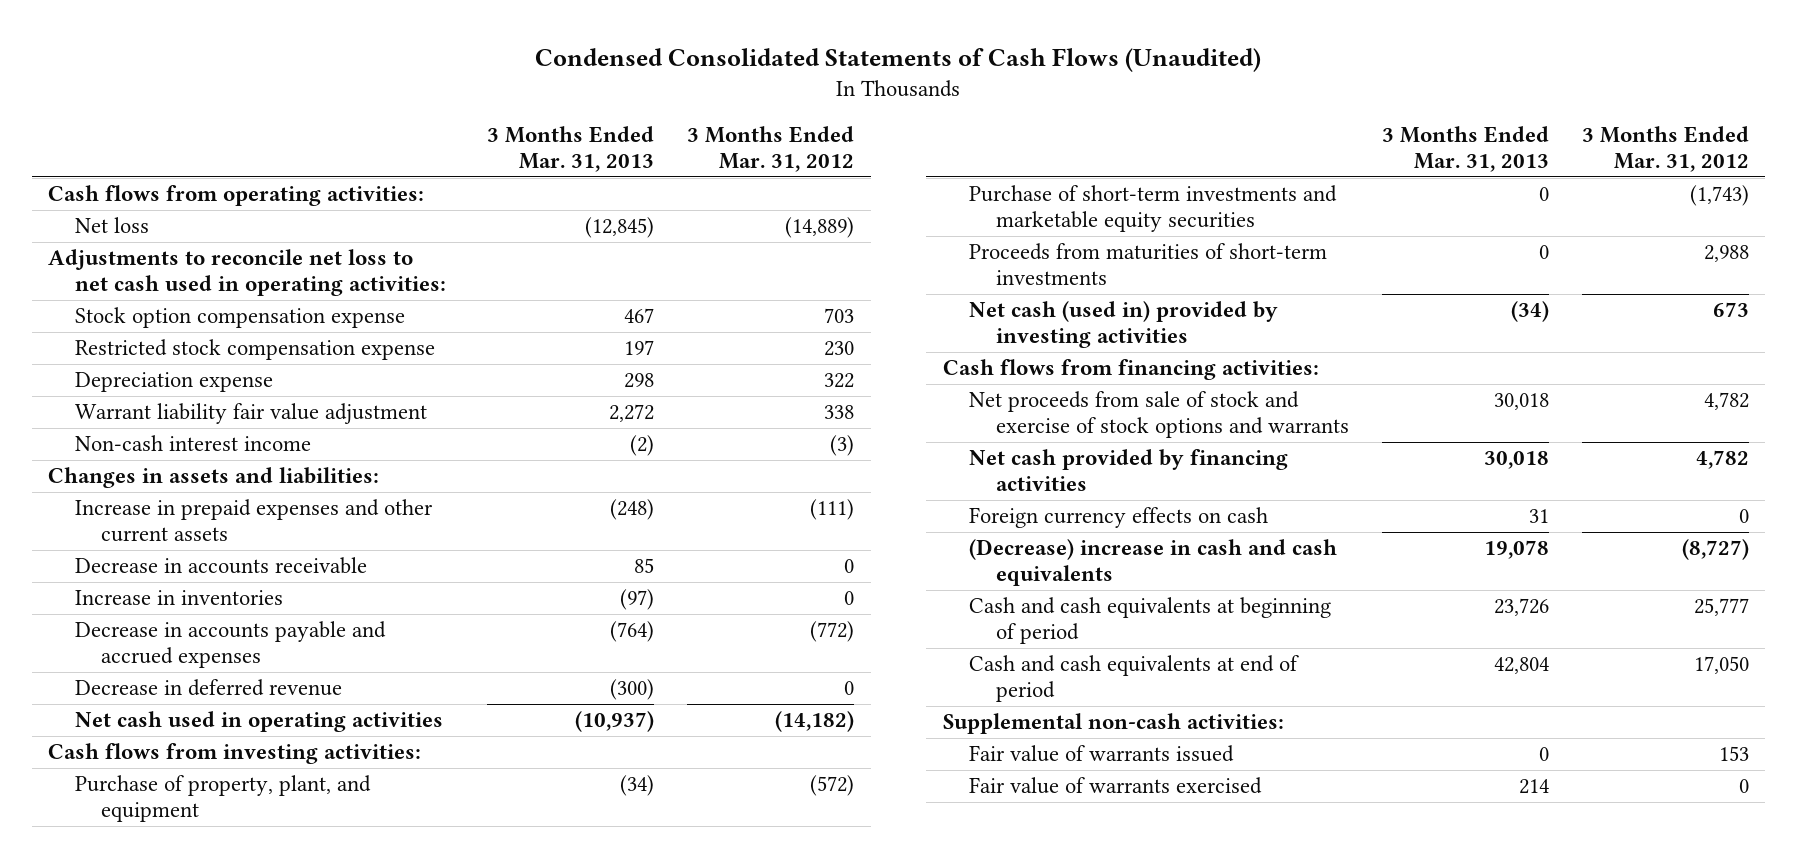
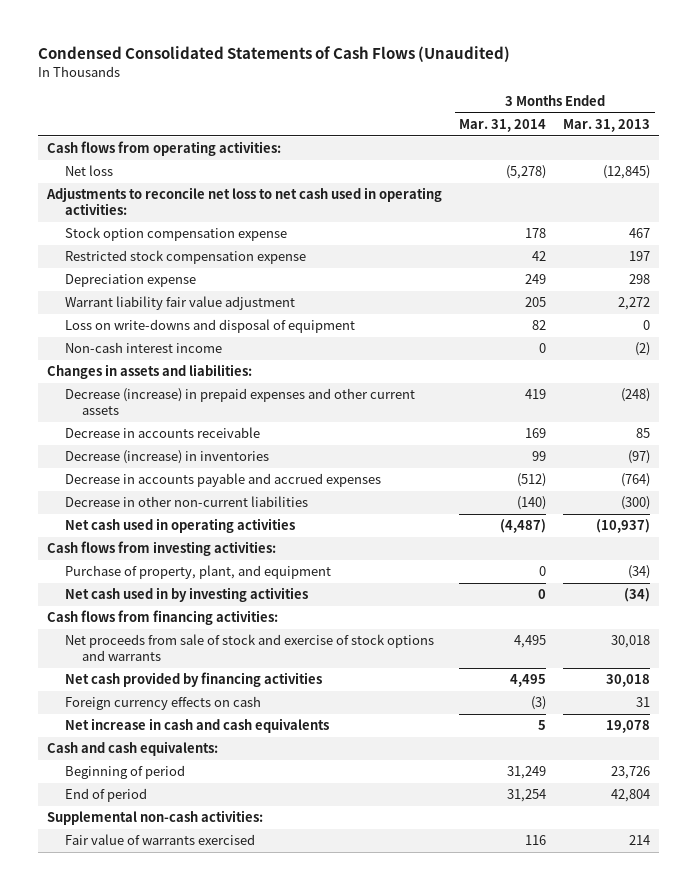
[687,125,855,172] 3 Months Ended Mar. 31, 2012 -> none
none -> [459,119,547,133] Mar. 31, 2014
none -> [64,319,355,334] Loss on write-downs and disposal of equipment
[74,499,433,543] Increase in prepaid expenses and other current assets -> [64,388,415,416] Decrease (increase) in prepaid expenses and other current assets
[74,590,283,606] Increase in inventories -> [64,450,269,465] Decrease (increase) in inventories
[74,679,342,697] Decrease in deferred revenue -> none
none -> [64,496,308,508] Decrease in other non-current liabilities
[969,185,1338,233] Purchase of short-term investments and marketable equity securities -> none
[969,243,1328,286] Proceeds from maturities of short-term investments -> none
[969,301,1279,349] Net cash (used in) provided by investing activities -> [64,587,308,603] Net cash used in by investing activities
[969,539,1338,587] (Decrease) increase in cash and cash equivalents -> [64,718,329,734] Net increase in cash and cash equivalents
none -> [46,741,218,757] Cash and cash equivalents:
[969,597,1332,645] Cash and cash equivalents at beginning of period -> [64,765,185,780] Beginning of period
[969,655,1300,703] Cash and cash equivalents at end of period -> [64,788,147,803] End of period
[969,745,1235,763] Fair value of warrants issued -> none

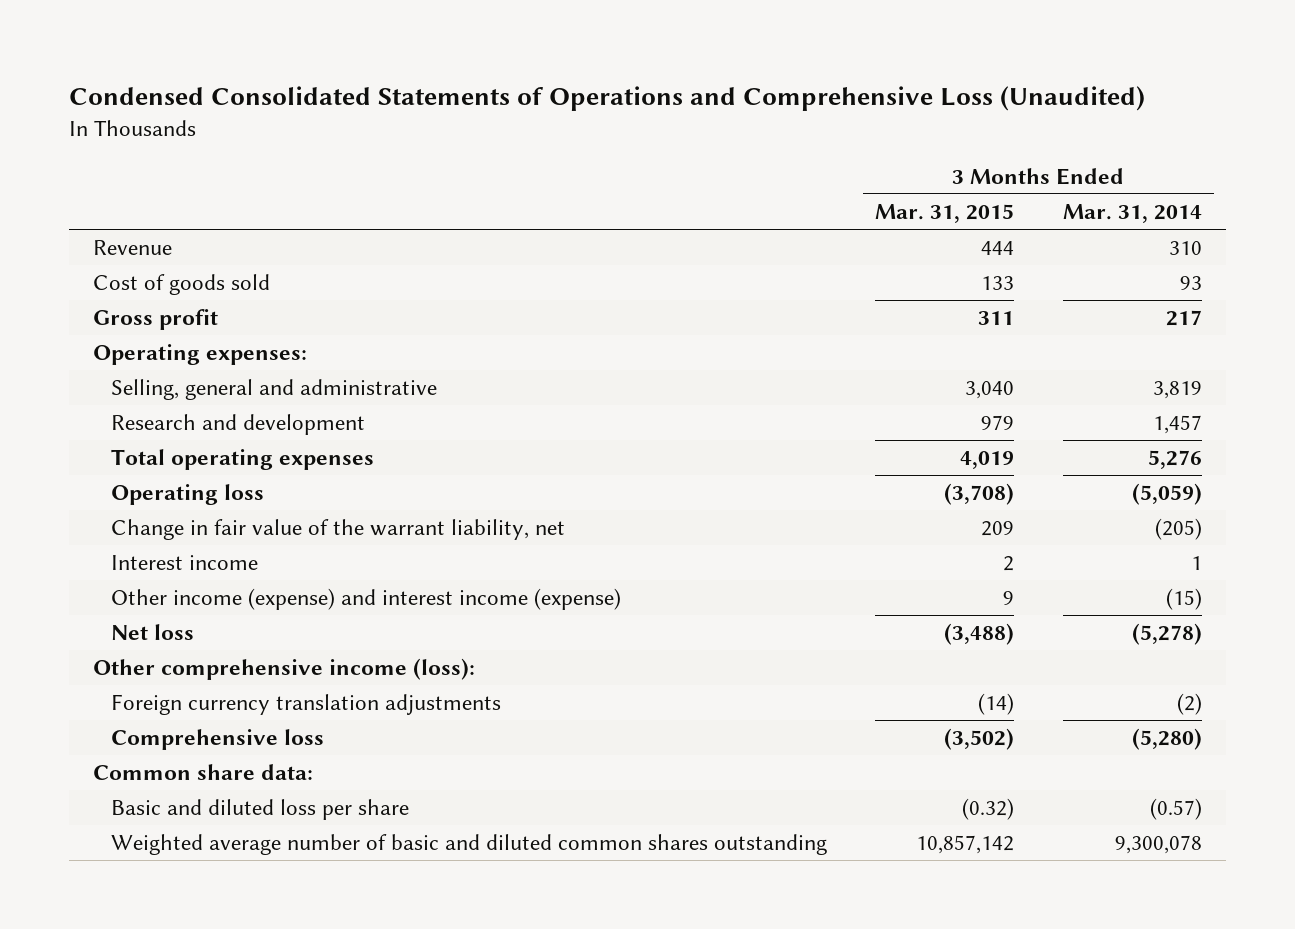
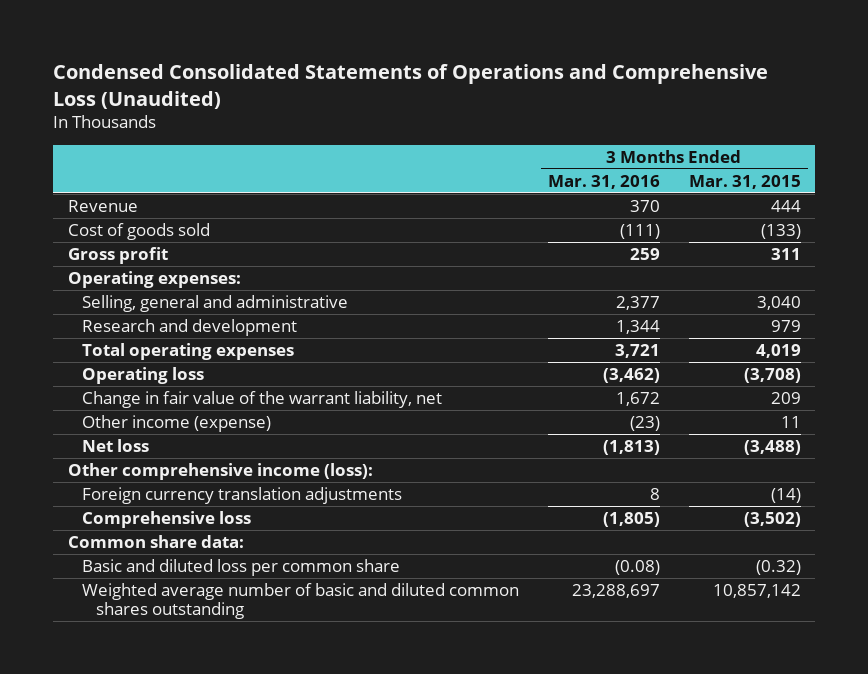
[1062,204,1202,224] Mar. 31, 2014 -> none
none -> [547,174,660,189] Mar. 31, 2016
[981,276,1015,291] 133 -> [760,223,801,239] (133)
[110,555,258,571] Interest income -> none
[110,588,621,611] Other income (expense) and interest income (expense) -> [81,414,271,432] Other income (expense)
[1003,591,1015,606] 9 -> [780,415,801,428] 11
[110,799,409,821] Basic and diluted loss per share -> [81,558,400,576] Basic and diluted loss per common share

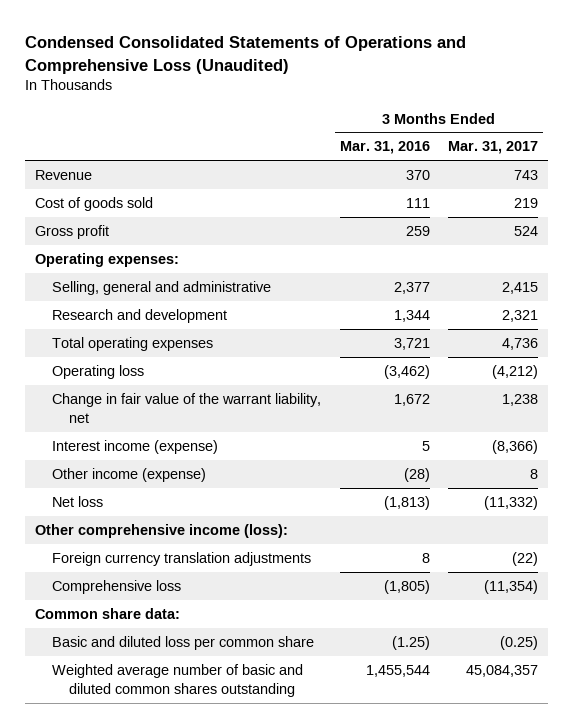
[688,174,801,189] Mar. 31, 2015 -> none
none -> [448,141,539,155] Mar. 31, 2017
[619,223,660,239] (111) -> [405,197,430,208] 111
none -> [51,439,218,454] Interest income (expense)
[629,415,660,431] (23) -> [403,467,430,482] (28)
[614,559,660,575] (0.08) -> [391,635,430,650] (1.25)
[571,583,660,598] 23,288,697 -> [365,664,430,677] 1,455,544

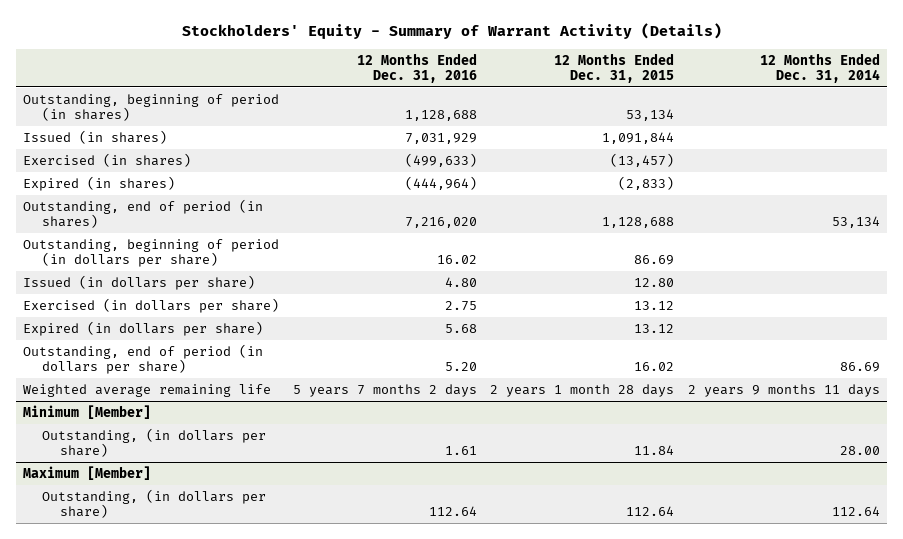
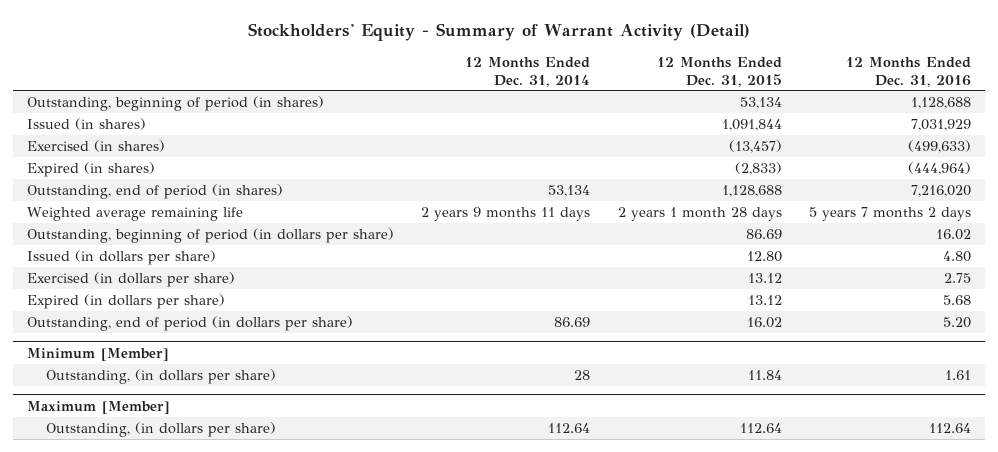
[181,22,722,39] Stockholders' Equity - Summary of Warrant Activity (Details) -> [248,23,751,42] Stockholders' Equity - Summary of Warrant Activity (Detail)
[23,383,272,397] Weighted average remaining life -> [27,206,244,221] Weighted average remaining life
[840,446,881,456] 28.00 -> [574,369,591,380] 28

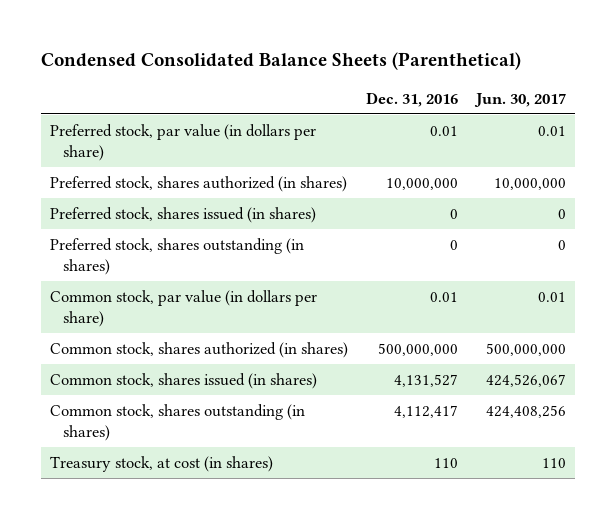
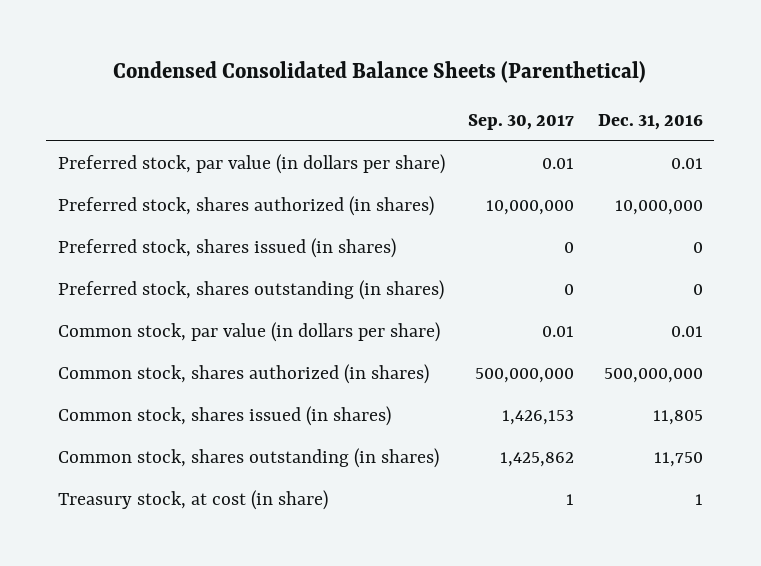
[473,92,566,107] Jun. 30, 2017 -> none
none -> [468,113,575,130] Sep. 30, 2017
[393,373,458,387] 4,131,527 -> [652,409,703,425] 11,805
[393,404,458,418] 4,112,417 -> [653,451,703,467] 11,750
[49,455,273,472] Treasury stock, at cost (in shares) -> [57,489,328,510] Treasury stock, at cost (in share)
[433,457,458,468] 110 -> [694,493,703,505] 1

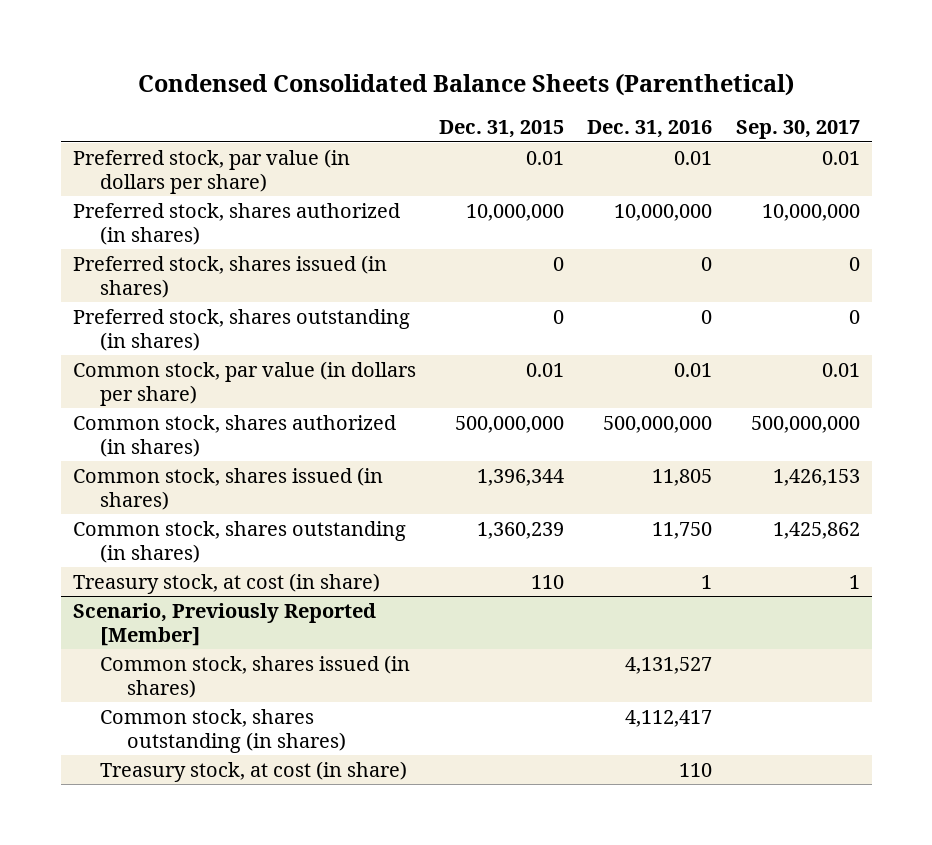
none -> [439,120,565,139] Dec. 31, 2015
none -> [72,602,376,646] Scenario, Previously Reported [Member]
none -> [99,654,410,698] Common stock, shares issued (in shares)
none -> [99,708,347,753] Common stock, shares outstanding (in shares)
none -> [99,760,407,782] Treasury stock, at cost (in share)

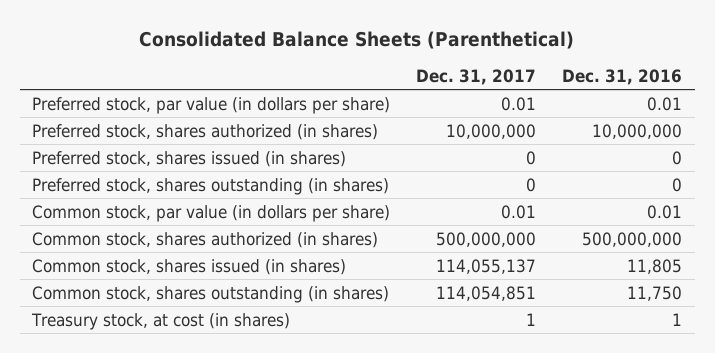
[138,73,795,97] Condensed Consolidated Balance Sheets (Parenthetical) -> [139,30,575,49] Consolidated Balance Sheets (Parenthetical)
[439,120,565,139] Dec. 31, 2015 -> none
[735,120,860,140] Sep. 30, 2017 -> none
none -> [416,68,537,85] Dec. 31, 2017
[72,602,376,646] Scenario, Previously Reported [Member] -> none
[99,654,410,698] Common stock, shares issued (in shares) -> none
[99,708,347,753] Common stock, shares outstanding (in shares) -> none
[99,760,407,782] Treasury stock, at cost (in share) -> none
[72,572,380,594] Treasury stock, at cost (in share) -> [31,312,291,330] Treasury stock, at cost (in shares)

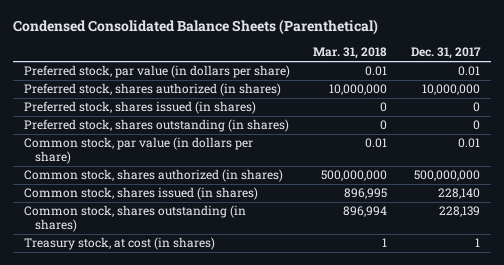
[139,30,575,49] Consolidated Balance Sheets (Parenthetical) -> [12,19,378,36] Condensed Consolidated Balance Sheets (Parenthetical)
[562,68,683,85] Dec. 31, 2016 -> none
none -> [313,47,388,60] Mar. 31, 2018
[436,258,537,274] 114,055,137 -> [437,188,480,200] 228,140
[436,285,537,301] 114,054,851 -> [438,206,480,218] 228,139

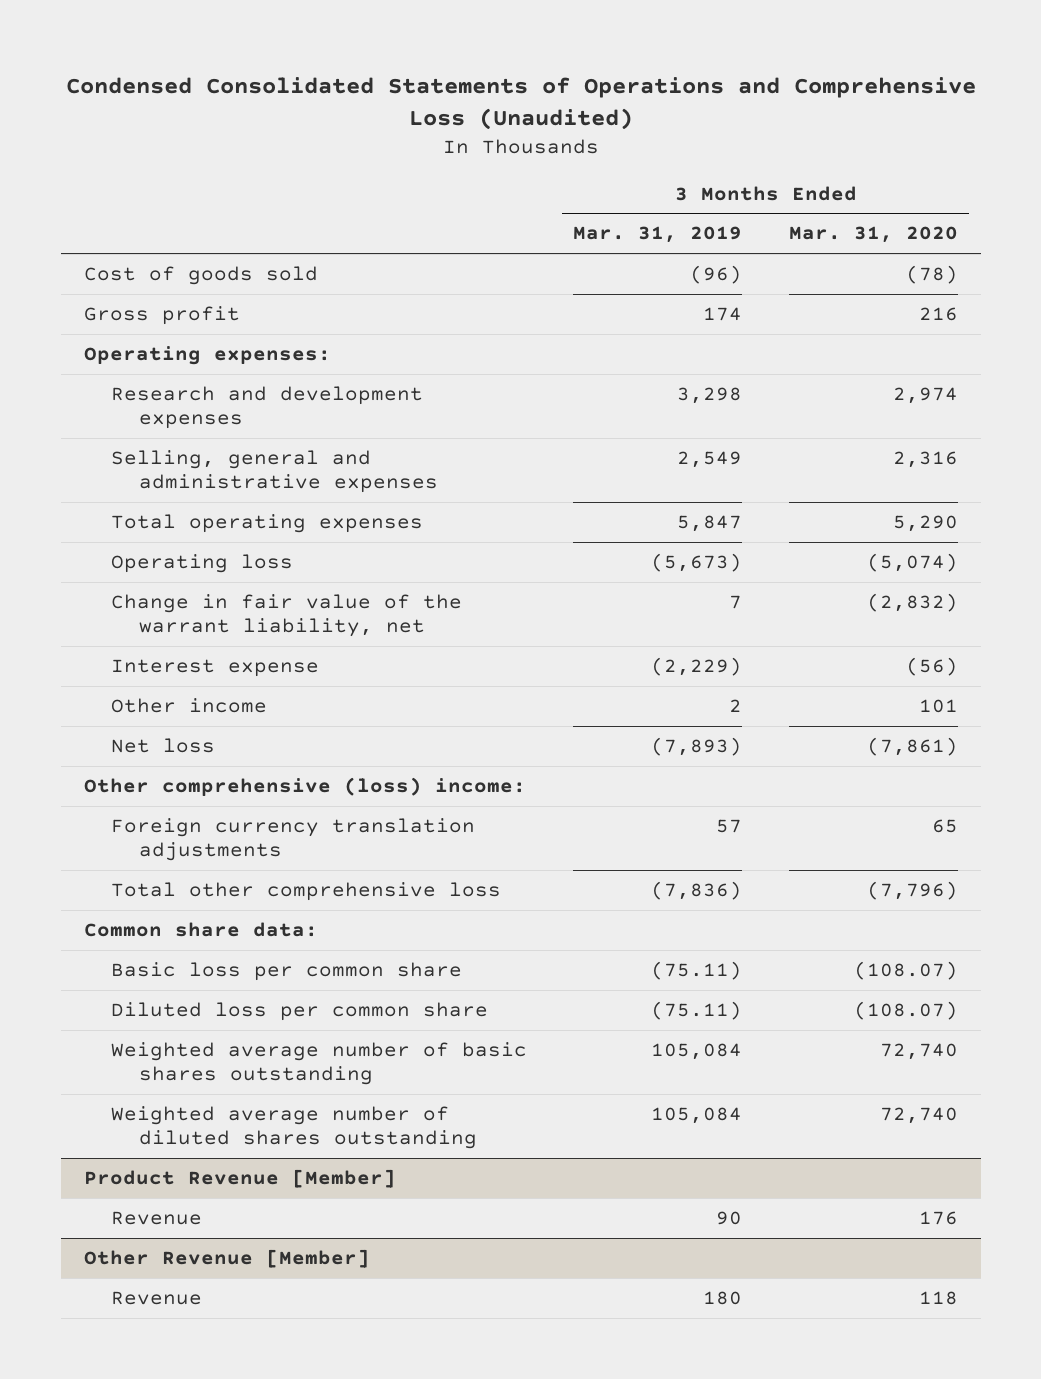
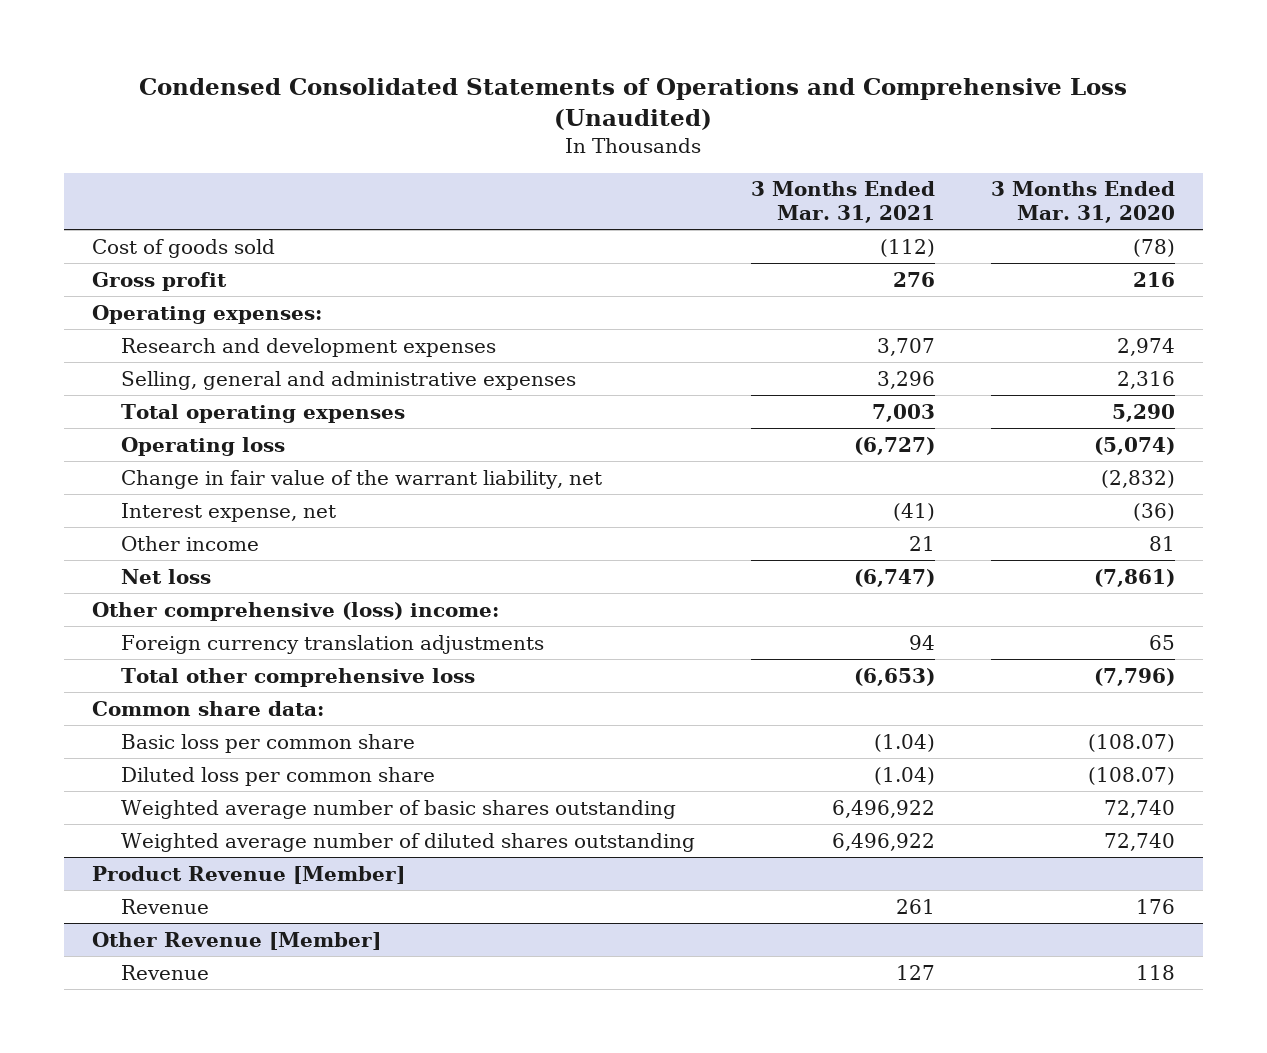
[573,226,743,244] Mar. 31, 2019 -> none
none -> [750,181,935,224] 3 Months Ended Mar. 31, 2021
[111,658,320,677] Interest expense -> [121,502,337,522] Interest expense, net
[905,656,958,676] (56) -> [1132,502,1175,521] (36)
[918,698,958,713] 101 -> [1148,535,1175,551] 81

